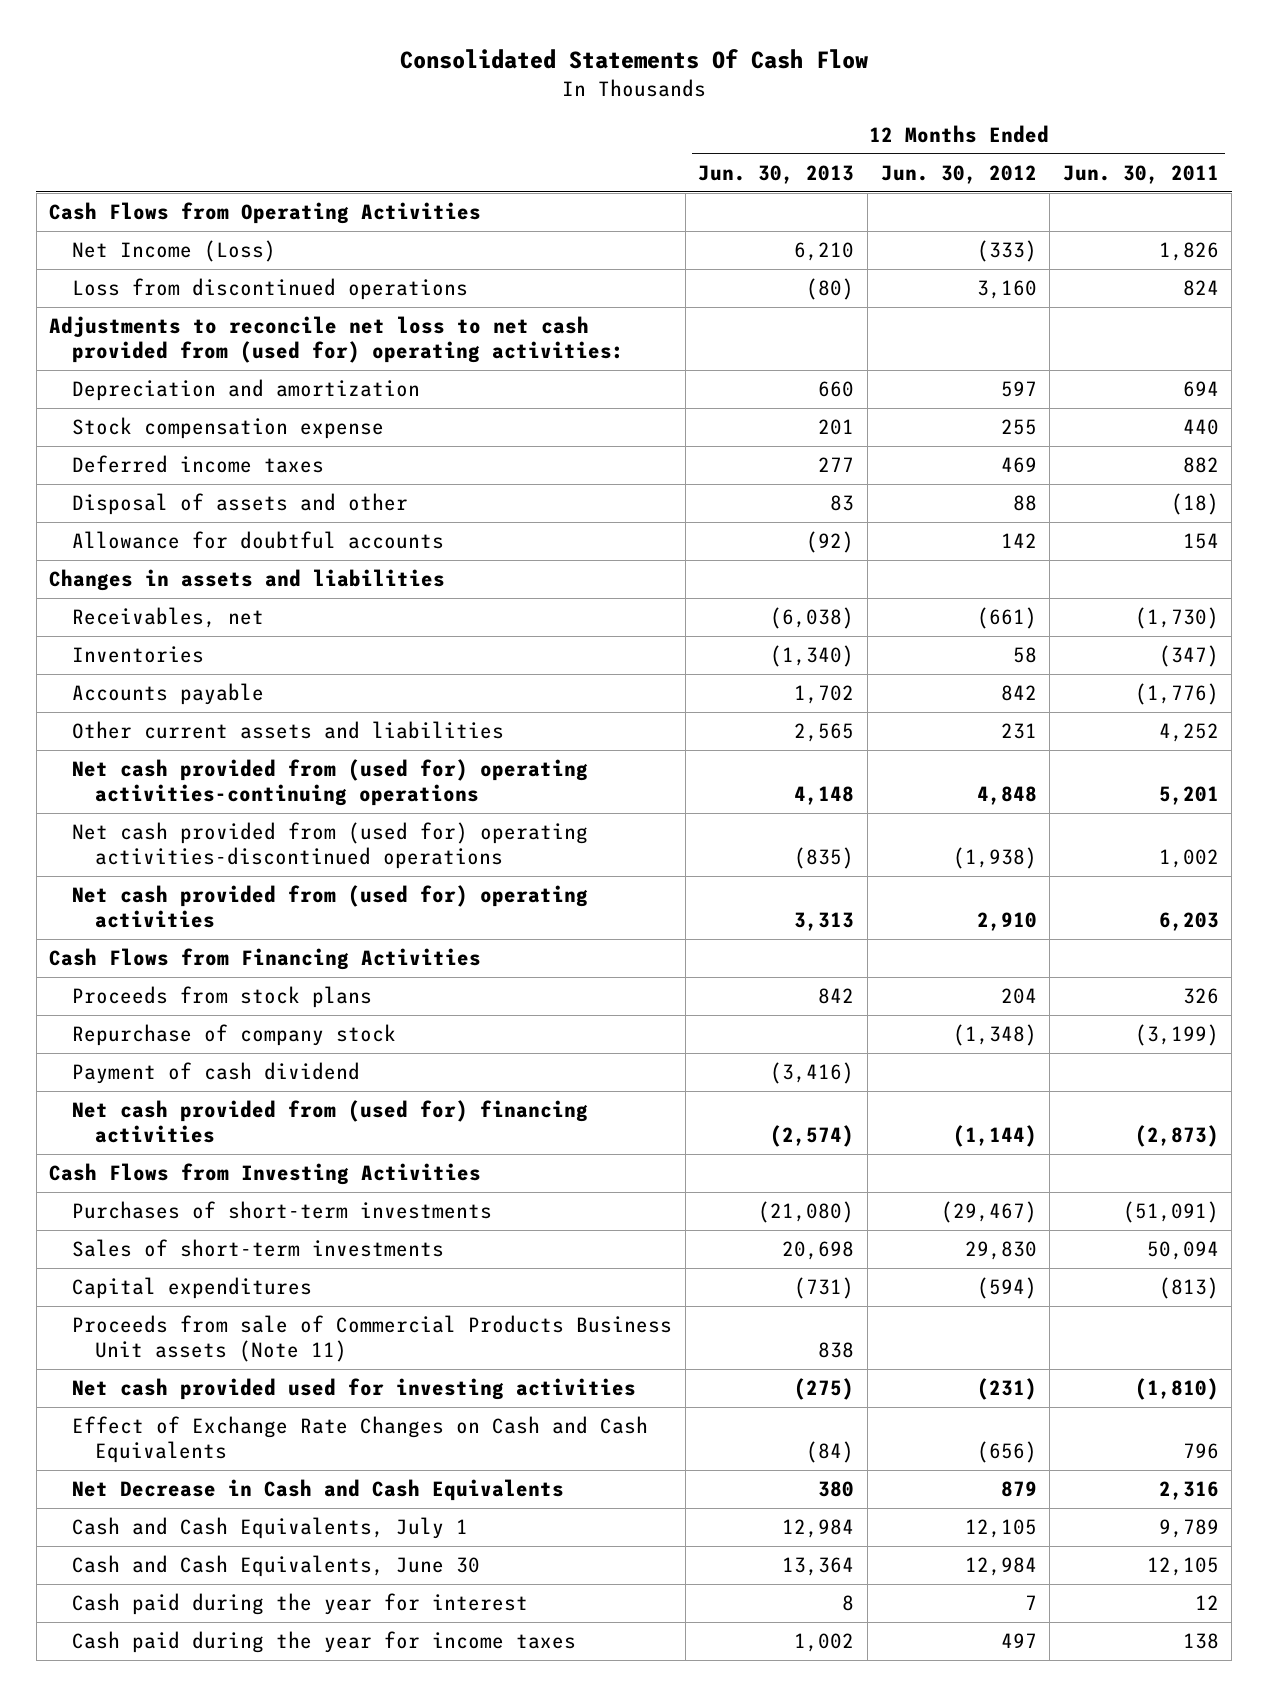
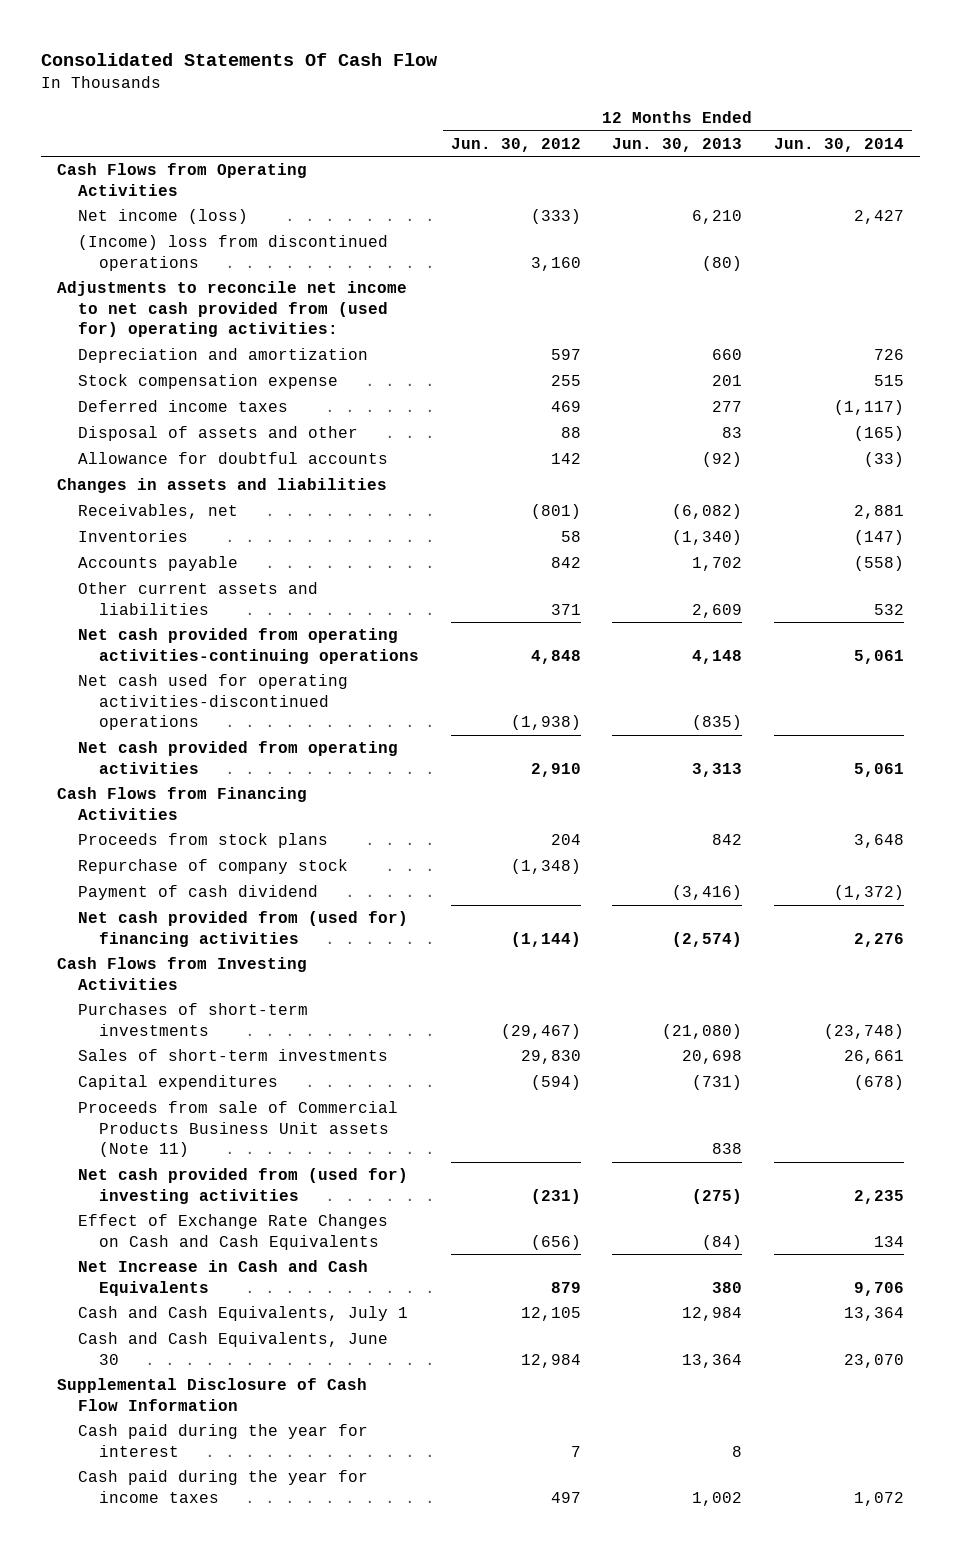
[1062,165,1219,185] Jun. 30, 2011 -> none
none -> [773,137,904,152] Jun. 30, 2014
[72,240,277,263] Net Income (Loss) -> [77,209,248,225] Net income (loss)
[72,278,469,301] Loss from discontinued operations -> [77,235,388,271] (Income) loss from discontinued operations
[49,316,625,364] Adjustments to reconcile net loss to net cash provided from (used for) operating activities: -> [56,281,407,338] Adjustments to reconcile net income to net cash provided from (used for) operating activities:
[770,607,855,630] (6,038) -> [672,504,743,520] (6,082)
[976,607,1037,630] (661) -> [530,504,581,520] (801)
[794,723,855,743] 2,565 -> [692,603,743,618] 2,609
[1000,723,1037,740] 231 -> [550,603,581,615] 371
[72,759,589,807] Net cash provided from (used for) operating activities-continuing operations -> [77,628,419,664] Net cash provided from operating activities-continuing operations
[72,822,589,870] Net cash provided from (used for) operating activities-discontinued operations -> [77,674,348,731] Net cash used for operating activities-discontinued operations
[72,885,589,929] Net cash provided from (used for) operating activities -> [77,741,398,774] Net cash provided from operating activities
[72,1378,637,1401] Net cash provided used for investing activities -> [77,1168,408,1204] Net cash provided from (used for) investing activities
[72,1479,565,1502] Net Decrease in Cash and Cash Equivalents -> [77,1260,368,1296] Net Increase in Cash and Cash Equivalents
none -> [56,1378,367,1411] Supplemental Disclosure of Cash Flow Information

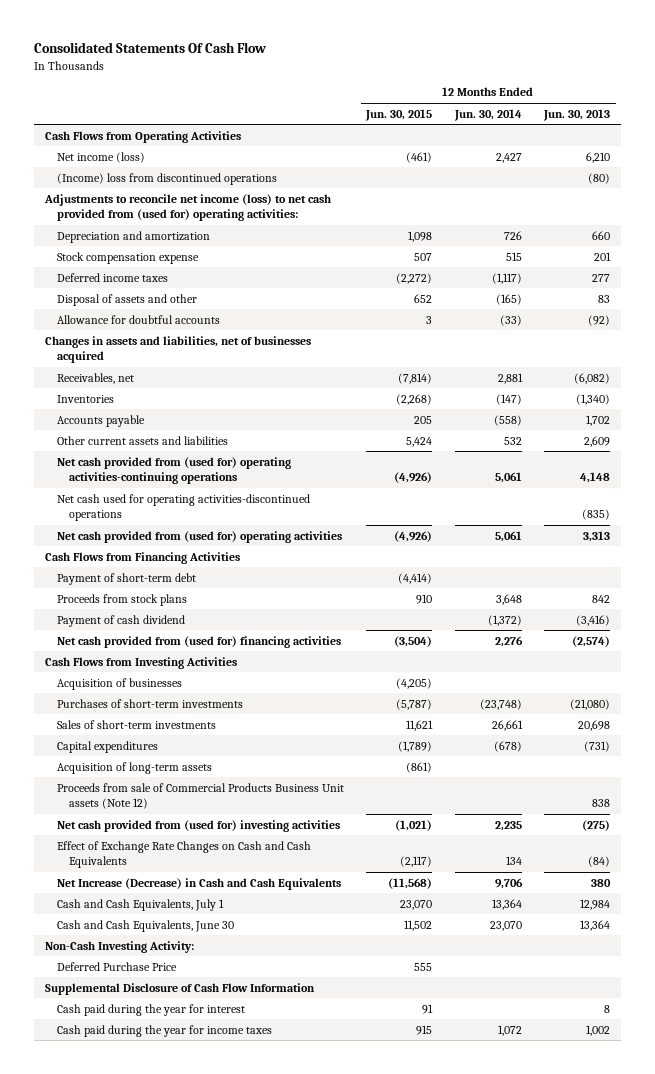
[450,137,581,152] Jun. 30, 2012 -> none
none -> [365,108,433,121] Jun. 30, 2015
[56,281,407,338] Adjustments to reconcile net income to net cash provided from (used for) operating activities: -> [44,193,332,222] Adjustments to reconcile net income (loss) to net cash provided from (used for) operating activities:
[56,478,387,494] Changes in assets and liabilities -> [45,335,312,364] Changes in assets and liabilities, net of businesses acquired
[77,628,419,664] Net cash provided from operating activities-continuing operations -> [57,456,292,485] Net cash provided from (used for) operating activities-continuing operations
[77,741,398,774] Net cash provided from operating activities -> [57,530,343,543] Net cash provided from (used for) operating activities
none -> [57,572,197,585] Payment of short-term debt
[77,859,348,875] Repurchase of company stock -> none
none -> [57,677,183,690] Acquisition of businesses
none -> [57,761,213,774] Acquisition of long-term assets
[77,1101,398,1158] Proceeds from sale of Commercial Products Business Unit assets (Note 11) -> [57,782,345,810] Proceeds from sale of Commercial Products Business Unit assets (Note 12)
[77,1260,368,1296] Net Increase in Cash and Cash Equivalents -> [57,877,342,890] Net Increase (Decrease) in Cash and Cash Equivalents
none -> [45,940,195,953] Non-Cash Investing Activity:
none -> [57,961,178,971] Deferred Purchase Price

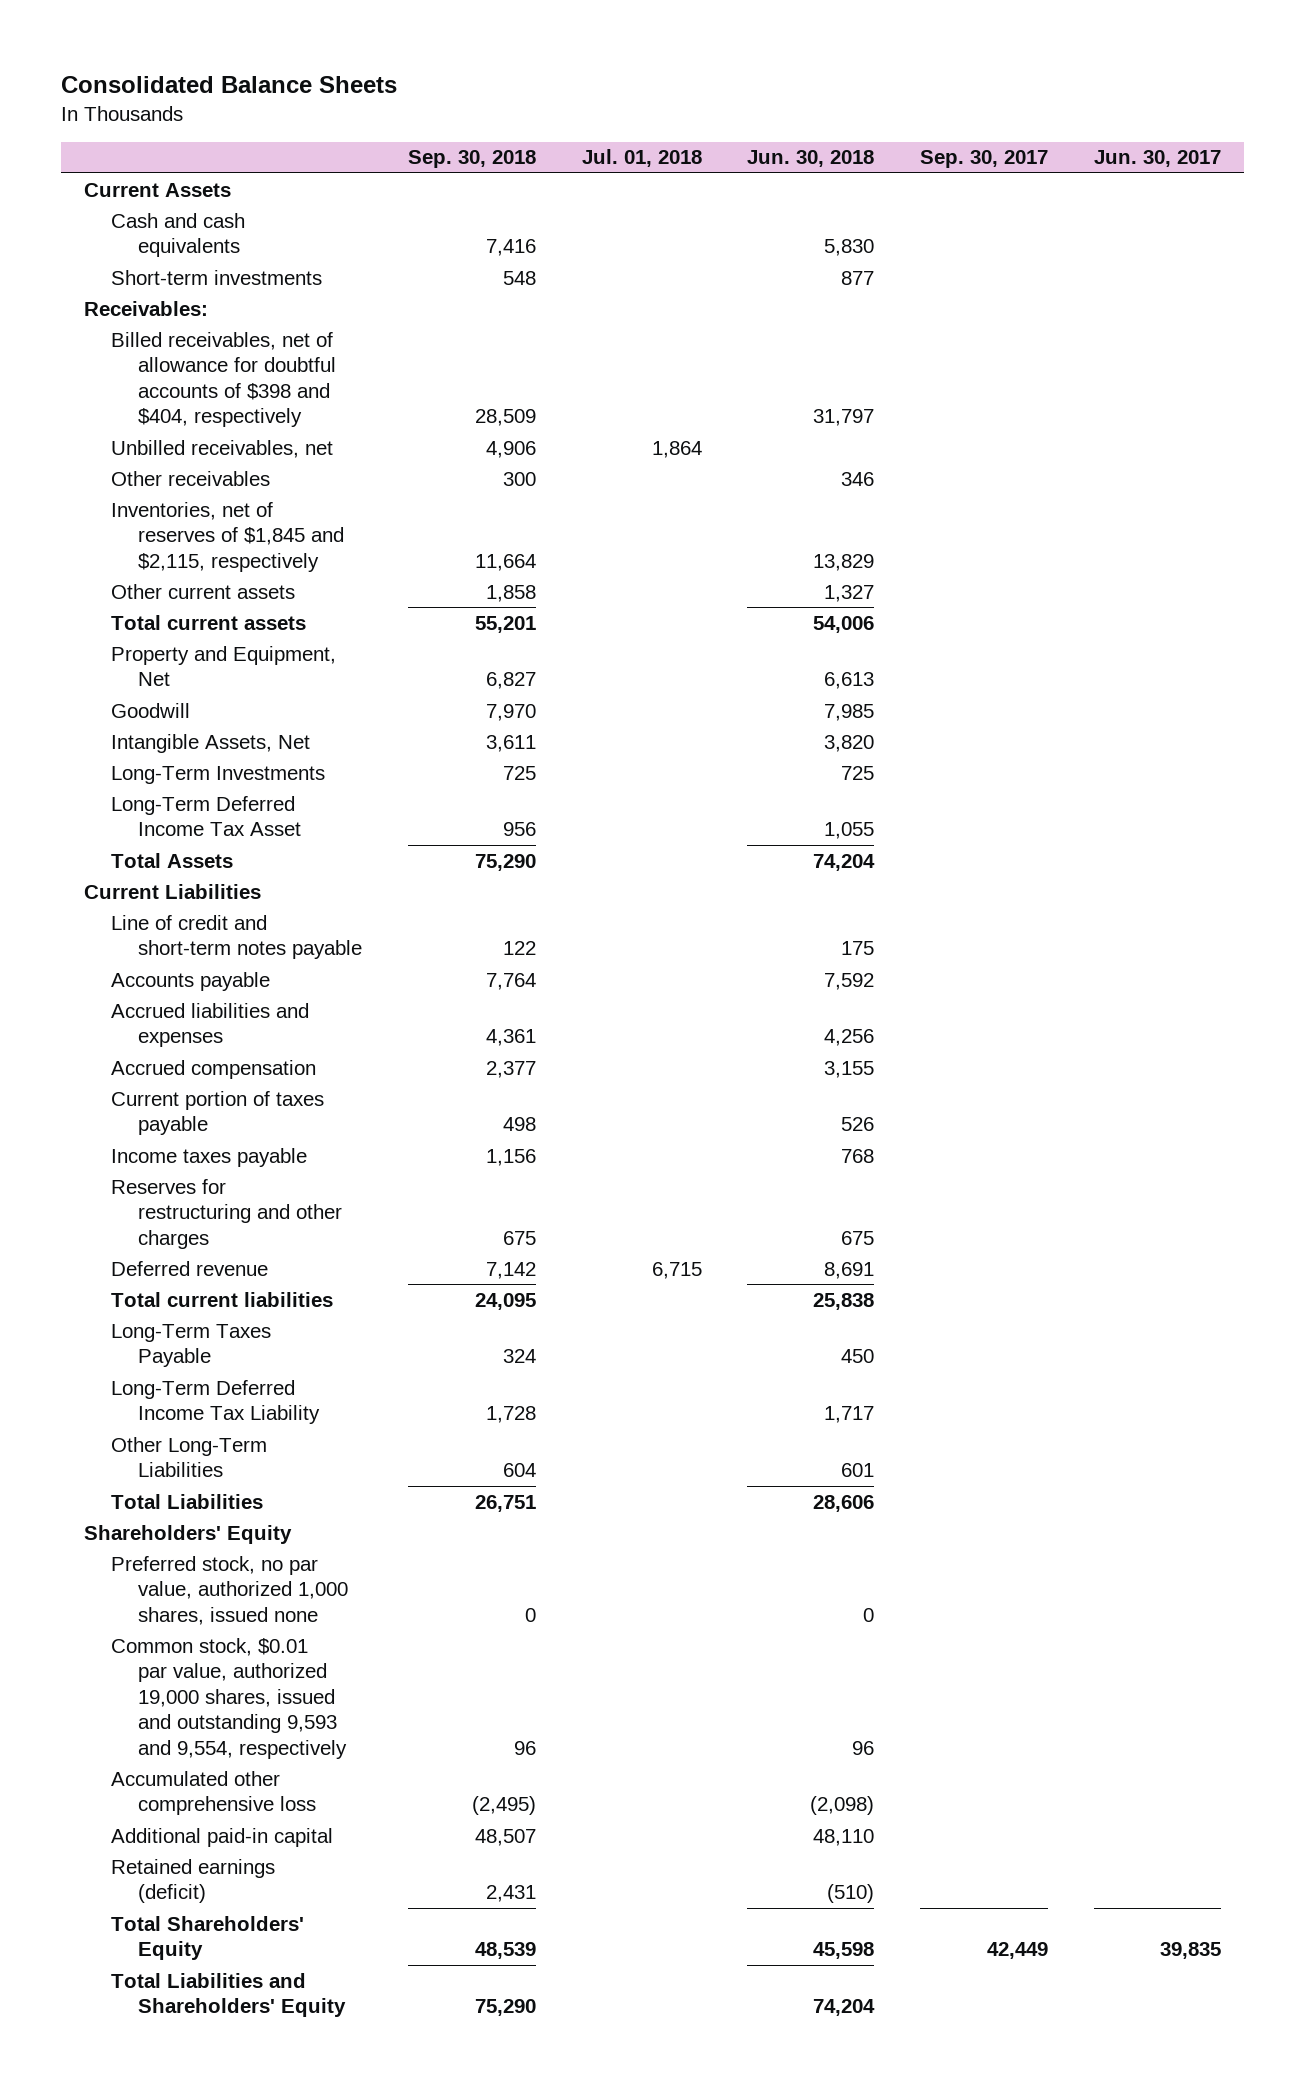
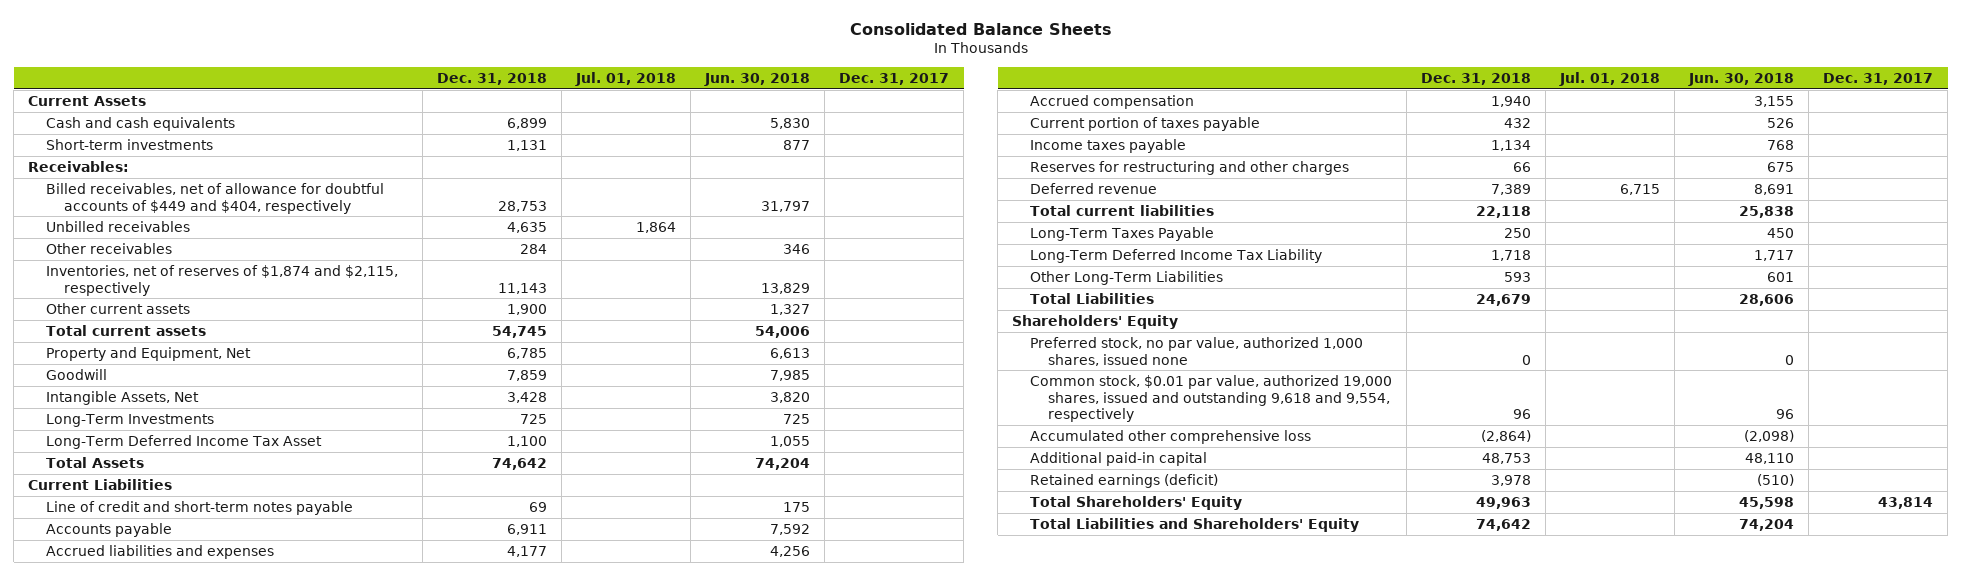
[407,150,536,169] Sep. 30, 2018 -> none
[920,150,1049,169] Sep. 30, 2017 -> none
[1094,150,1222,168] Jun. 30, 2017 -> none
none -> [437,72,548,85] Dec. 31, 2018
none -> [839,72,950,85] Dec. 31, 2017
[110,331,336,428] Billed receivables, net of allowance for doubtful accounts of $398 and $404, respectively -> [46,182,385,214] Billed receivables, net of allowance for doubtful accounts of $449 and $404, respectively
[110,439,333,458] Unbilled receivables, net -> [46,220,191,232] Unbilled receivables
[110,501,344,572] Inventories, net of reserves of $1,845 and $2,115, respectively -> [46,264,399,296] Inventories, net of reserves of $1,874 and $2,115, respectively
[110,1637,347,1759] Common stock, $0.01 par value, authorized 19,000 shares, issued and outstanding 9,593 and 9,554, respectively -> [1030,374,1393,423] Common stock, $0.01 par value, authorized 19,000 shares, issued and outstanding 9,618 and 9,554, respectively

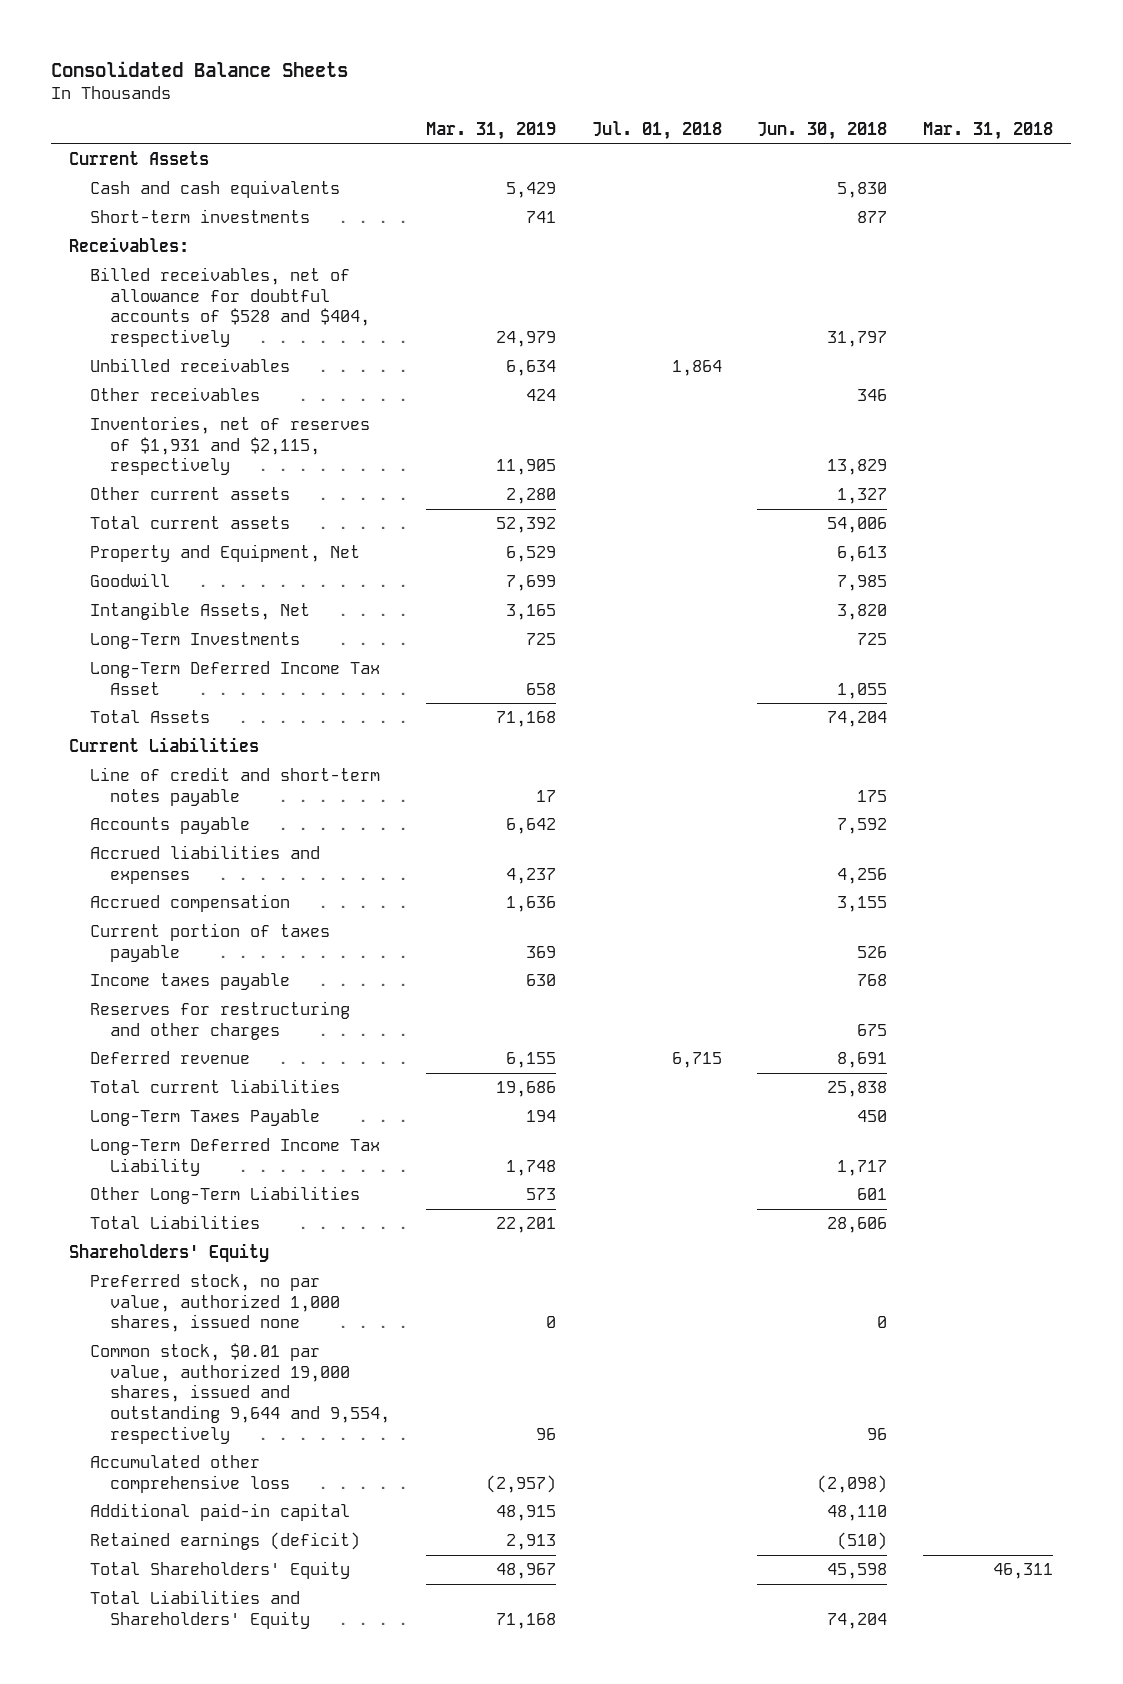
[437,72,548,85] Dec. 31, 2018 -> none
[839,72,950,85] Dec. 31, 2017 -> none
none -> [425,121,556,140] Mar. 31, 2019
none -> [923,121,1054,140] Mar. 31, 2018
[46,182,385,214] Billed receivables, net of allowance for doubtful accounts of $449 and $404, respectively -> [89,267,370,347] Billed receivables, net of allowance for doubtful accounts of $528 and $404, respectively
[46,264,399,296] Inventories, net of reserves of $1,874 and $2,115, respectively -> [89,416,370,476] Inventories, net of reserves of $1,931 and $2,115, respectively
[1030,374,1393,423] Common stock, $0.01 par value, authorized 19,000 shares, issued and outstanding 9,618 and 9,554, respectively -> [89,1343,390,1444] Common stock, $0.01 par value, authorized 19,000 shares, issued and outstanding 9,644 and 9,554, respectively

